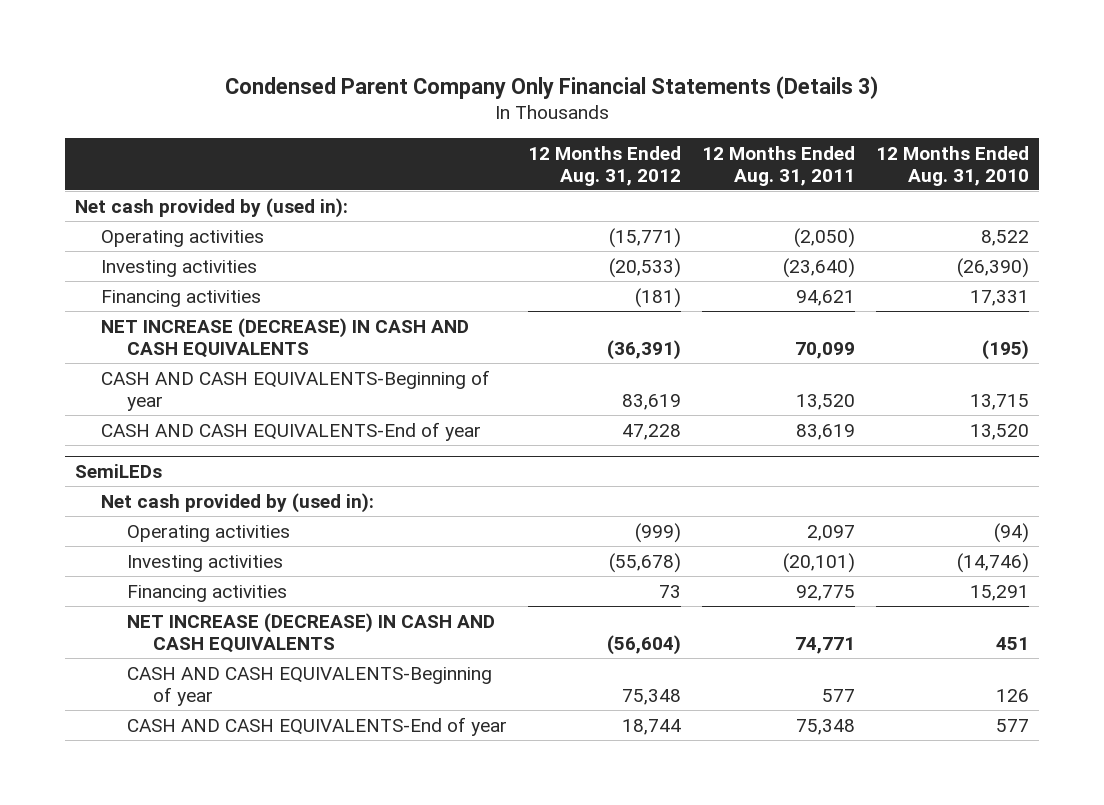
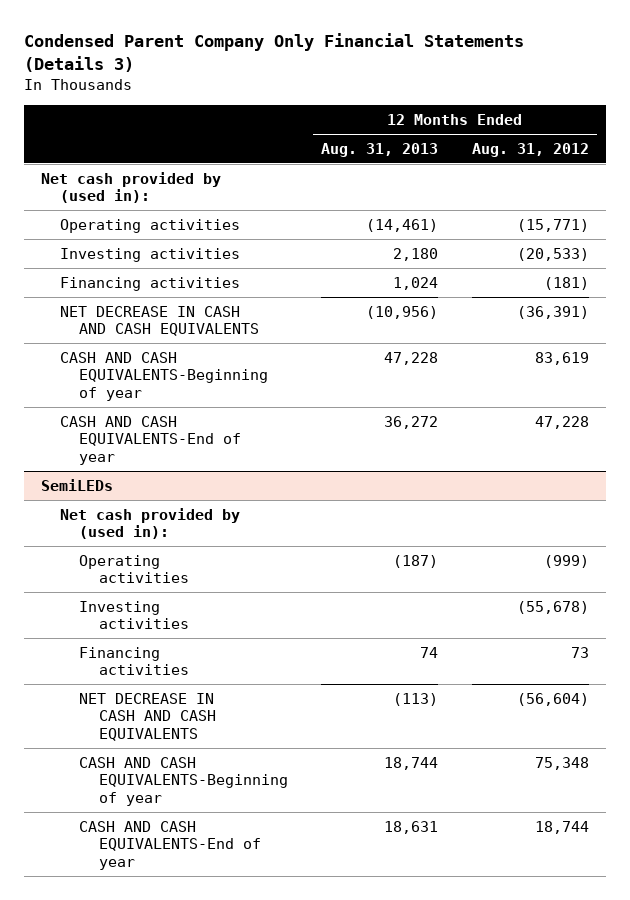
[702,145,856,186] 12 Months Ended Aug. 31, 2011 -> none
[876,145,1030,186] 12 Months Ended Aug. 31, 2010 -> none
none -> [321,142,439,157] Aug. 31, 2013
[101,317,470,358] NET INCREASE (DECREASE) IN CASH AND CASH EQUIVALENTS -> [60,305,260,337] NET DECREASE IN CASH AND CASH EQUIVALENTS
[127,612,496,653] NET INCREASE (DECREASE) IN CASH AND CASH EQUIVALENTS -> [79,692,216,742] NET DECREASE IN CASH AND CASH EQUIVALENTS

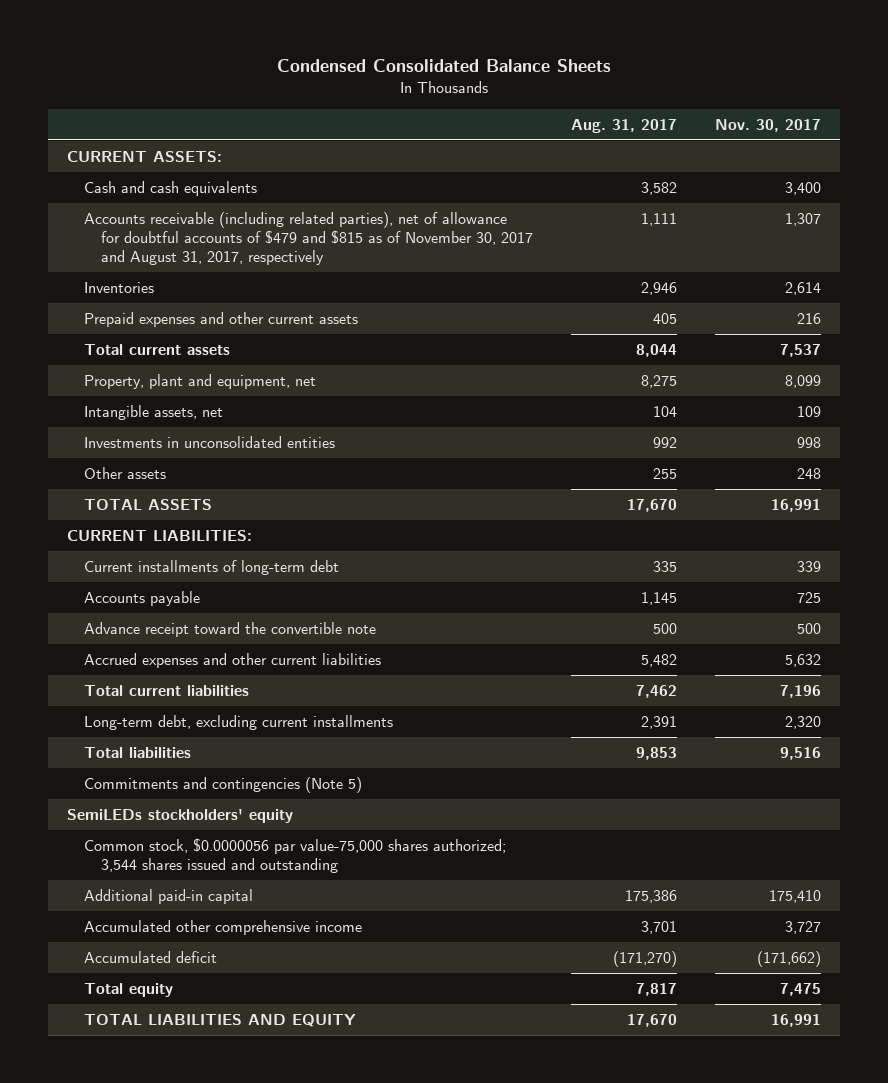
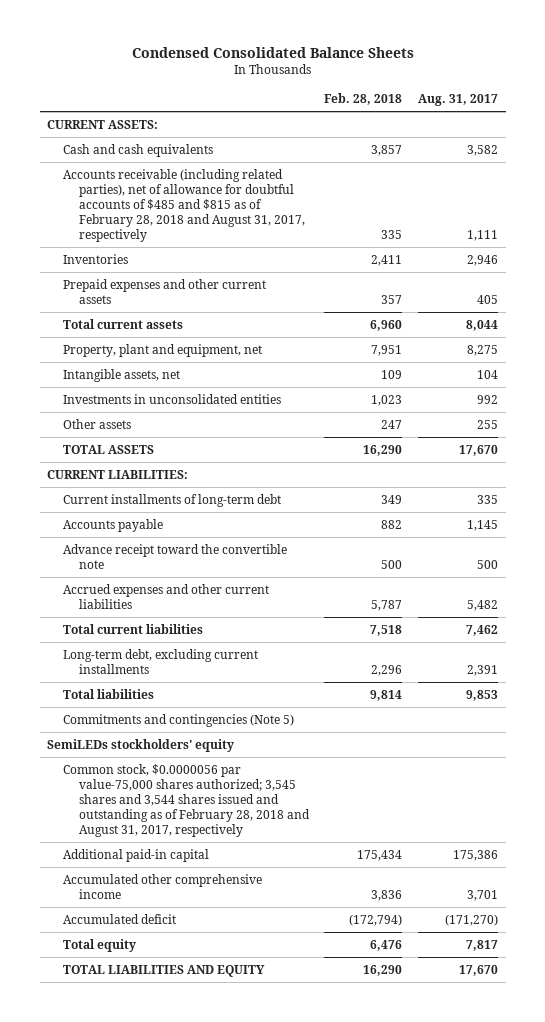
[715,118,822,132] Nov. 30, 2017 -> none
none -> [324,93,403,106] Feb. 28, 2018
[83,211,533,266] Accounts receivable (including related parties), net of allowance for doubtful accounts of $479 and $815 as of November 30, 2017 and August 31, 2017, respectively -> [63,168,305,242] Accounts receivable (including related parties), net of allowance for doubtful accounts of $485 and $815 as of February 28, 2018 and August 31, 2017, respectively
[83,837,506,873] Common stock, $0.0000056 par value-75,000 shares authorized; 3,544 shares issued and outstanding -> [63,763,310,837] Common stock, $0.0000056 par value-75,000 shares authorized; 3,545 shares and 3,544 shares issued and outstanding as of February 28, 2018 and August 31, 2017, respectively

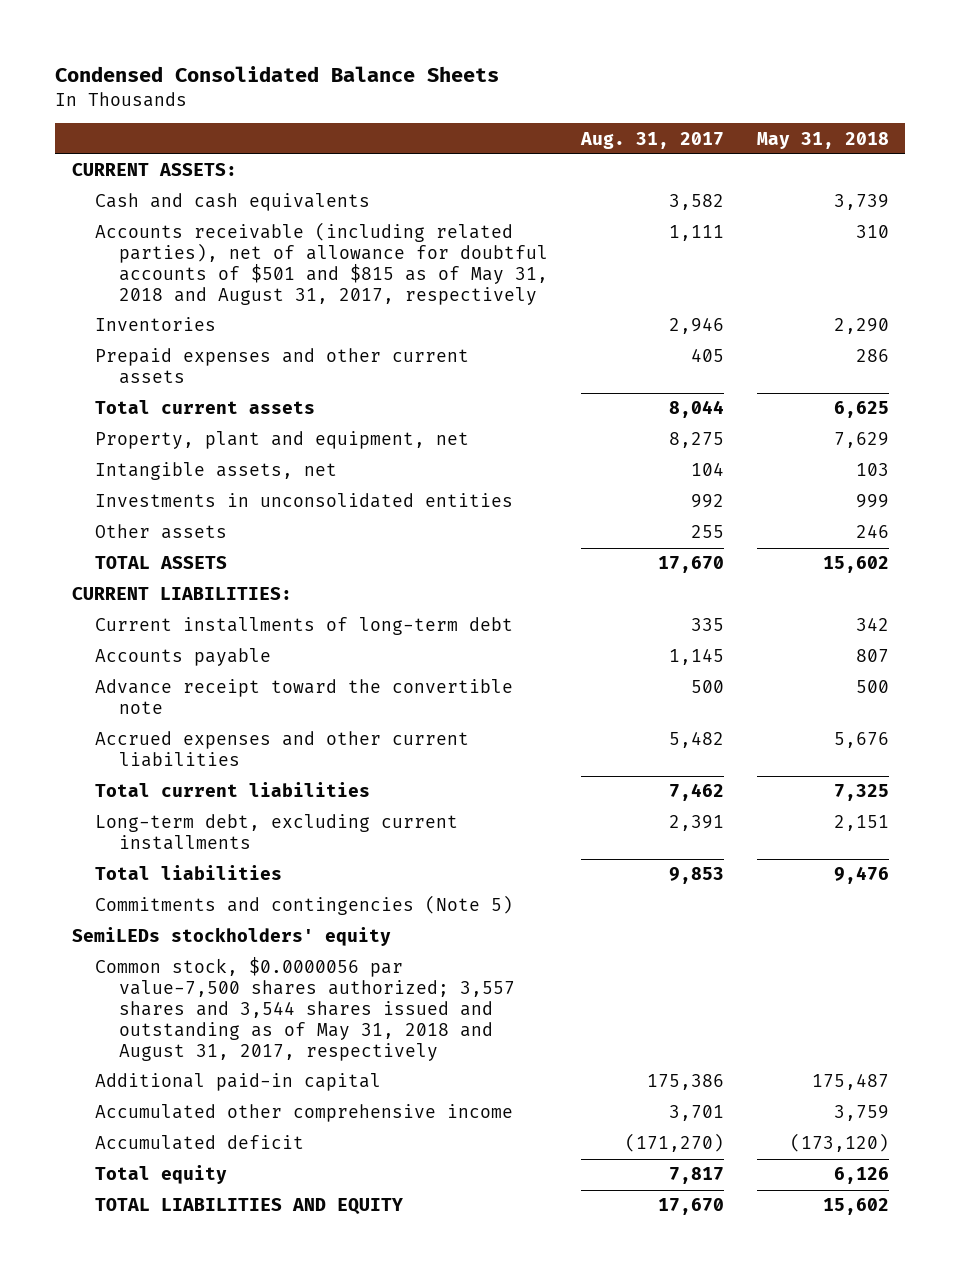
[324,93,403,106] Feb. 28, 2018 -> none
none -> [756,131,889,149] May 31, 2018
[63,168,305,242] Accounts receivable (including related parties), net of allowance for doubtful accounts of $485 and $815 as of February 28, 2018 and August 31, 2017, respectively -> [95,222,548,306] Accounts receivable (including related parties), net of allowance for doubtful accounts of $501 and $815 as of May 31, 2018 and August 31, 2017, respectively
[63,763,310,837] Common stock, $0.0000056 par value-75,000 shares authorized; 3,545 shares and 3,544 shares issued and outstanding as of February 28, 2018 and August 31, 2017, respectively -> [95,957,515,1062] Common stock, $0.0000056 par value-7,500 shares authorized; 3,557 shares and 3,544 shares issued and outstanding as of May 31, 2018 and August 31, 2017, respectively

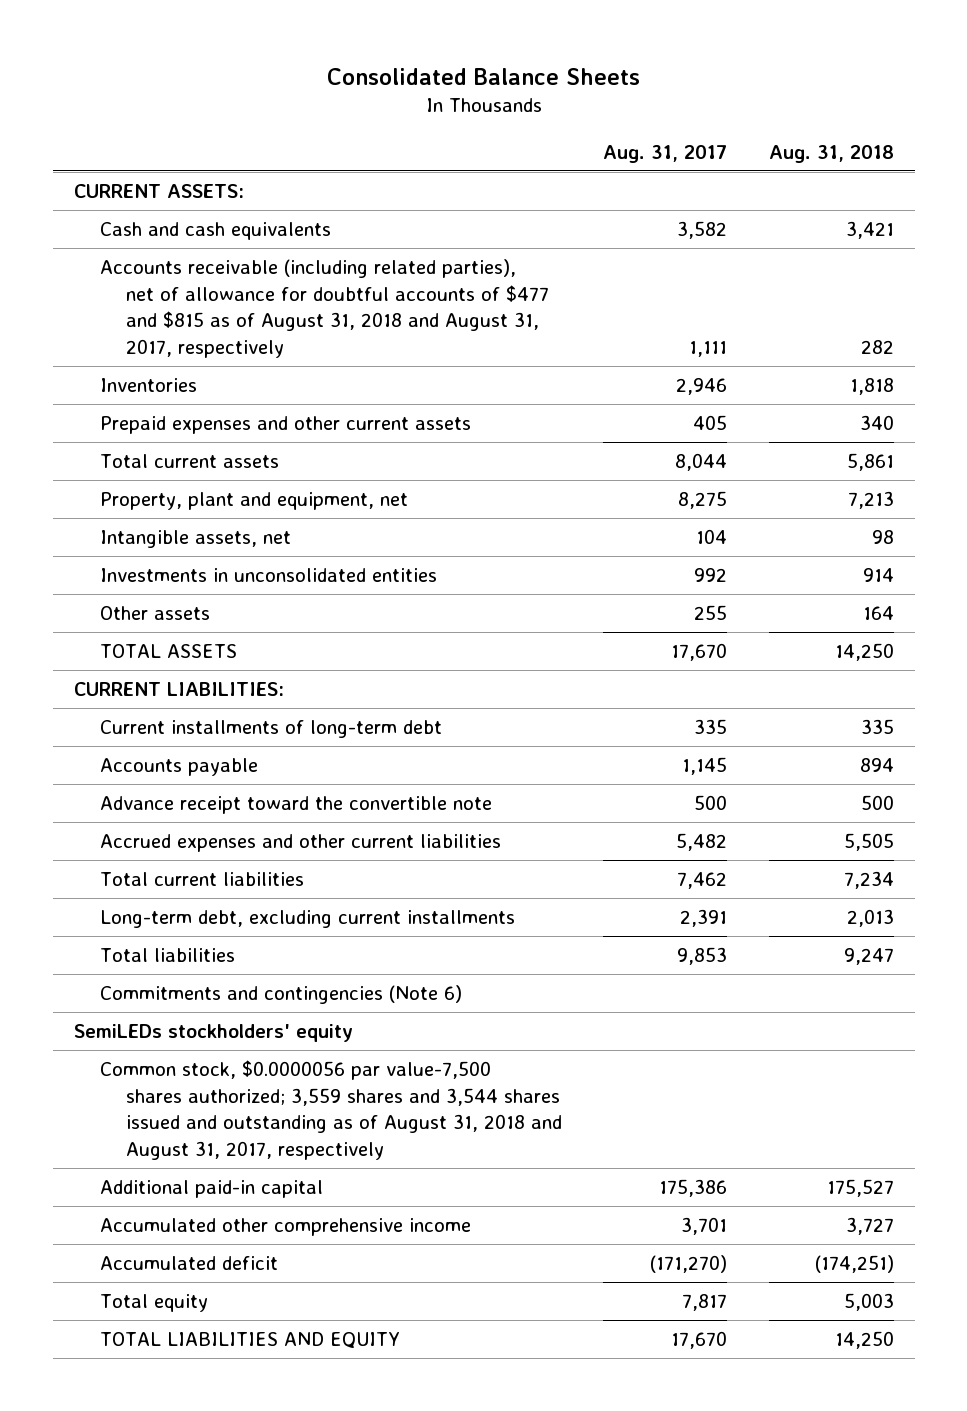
[55,66,500,83] Condensed Consolidated Balance Sheets -> [326,67,640,85] Consolidated Balance Sheets
[756,131,889,149] May 31, 2018 -> none
none -> [768,144,894,163] Aug. 31, 2018
[95,222,548,306] Accounts receivable (including related parties), net of allowance for doubtful accounts of $501 and $815 as of May 31, 2018 and August 31, 2017, respectively -> [99,258,549,358] Accounts receivable (including related parties), net of allowance for doubtful accounts of $477 and $815 as of August 31, 2018 and August 31, 2017, respectively
[95,895,514,916] Commitments and contingencies (Note 5) -> [99,984,462,1004] Commitments and contingencies (Note 6)
[95,957,515,1062] Common stock, $0.0000056 par value-7,500 shares authorized; 3,557 shares and 3,544 shares issued and outstanding as of May 31, 2018 and August 31, 2017, respectively -> [99,1059,562,1160] Common stock, $0.0000056 par value-7,500 shares authorized; 3,559 shares and 3,544 shares issued and outstanding as of August 31, 2018 and August 31, 2017, respectively

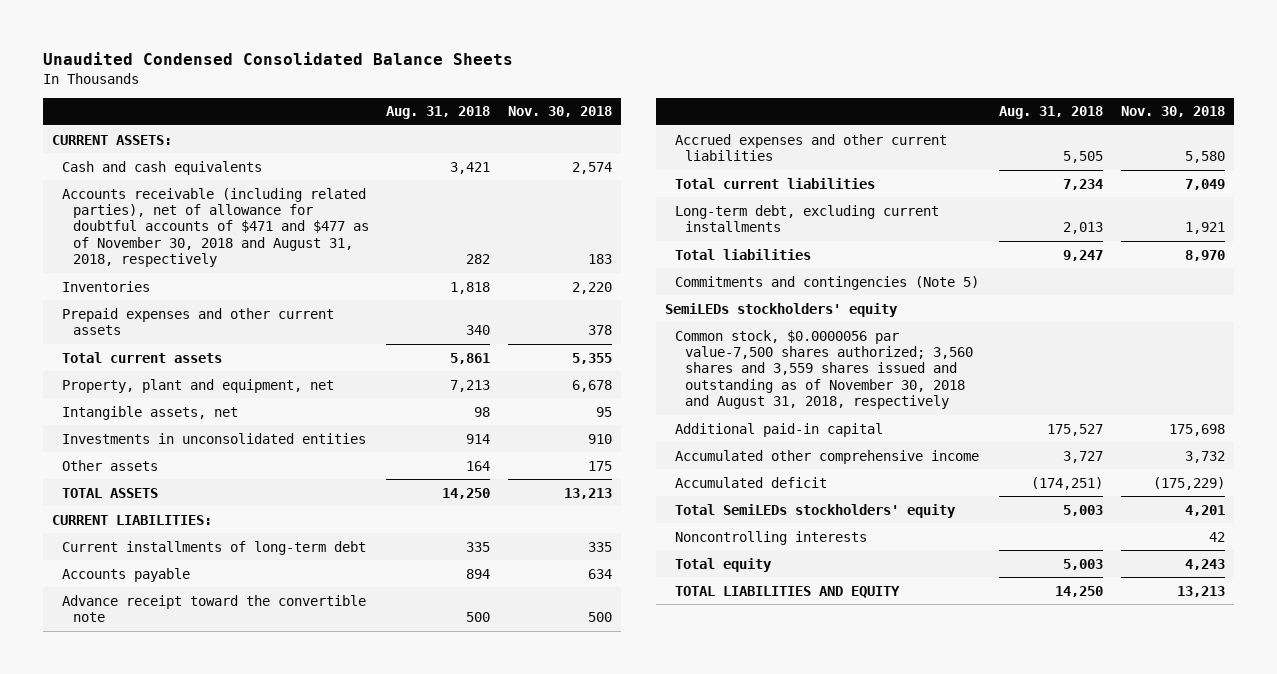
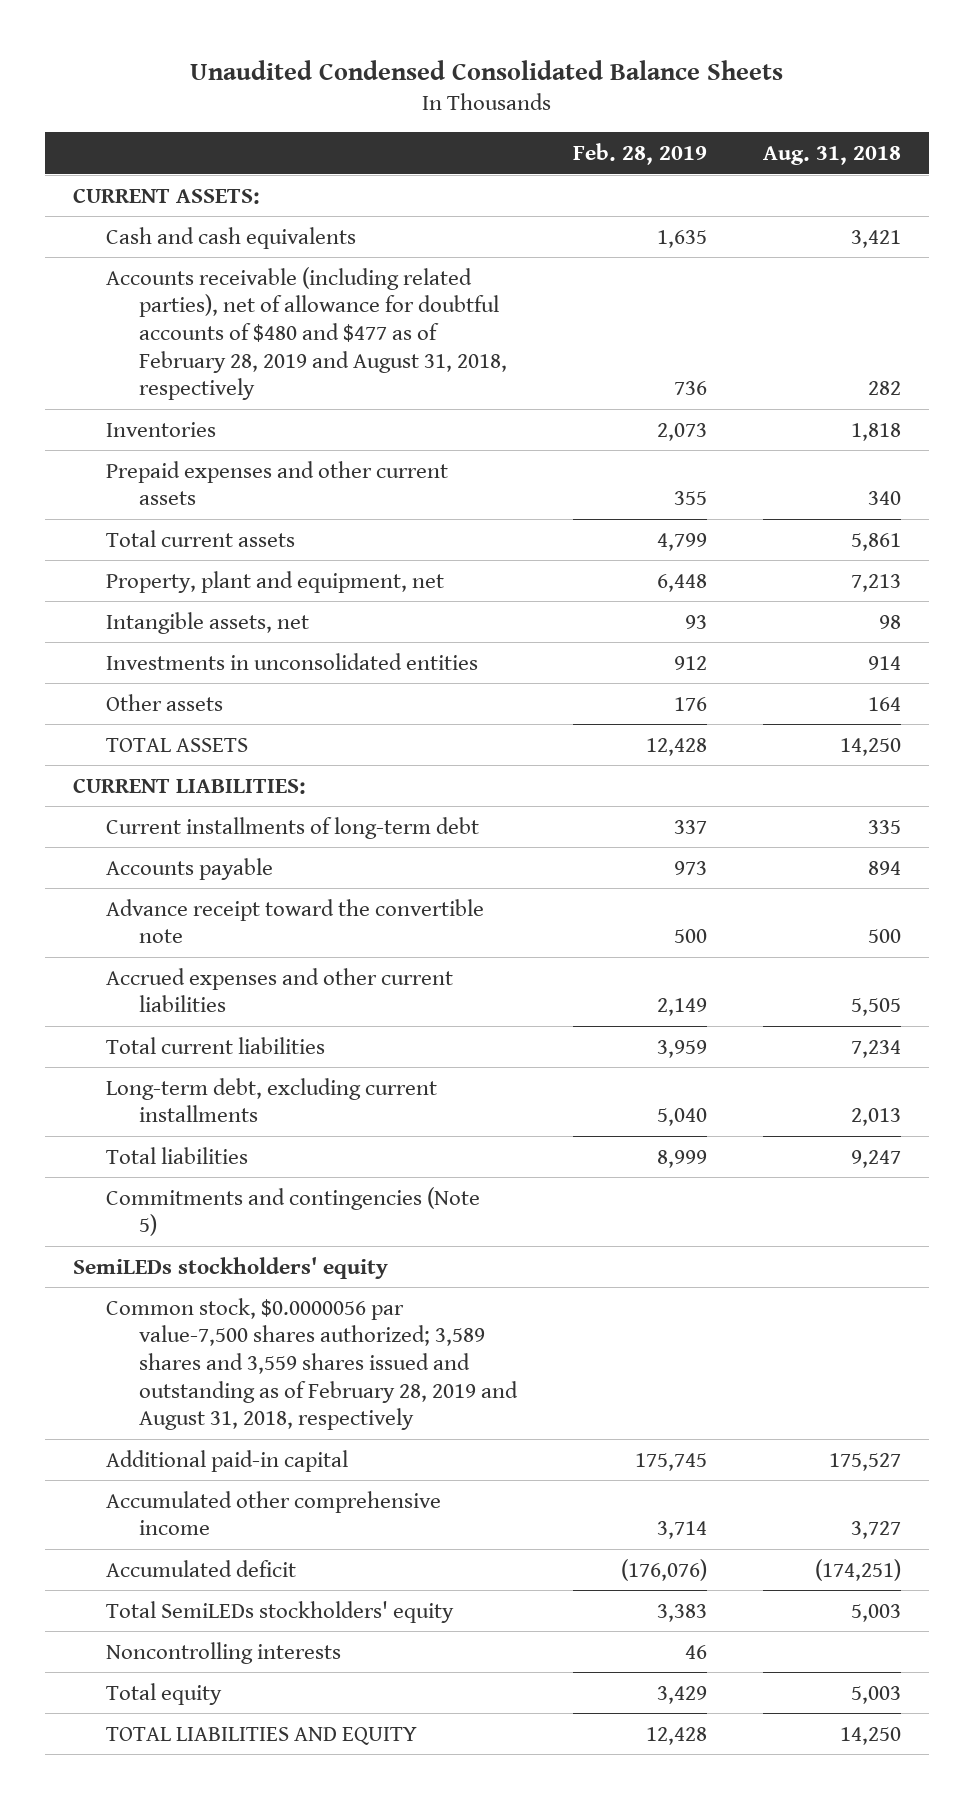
[508,106,613,118] Nov. 30, 2018 -> none
none -> [573,142,708,165] Feb. 28, 2019
[62,187,369,268] Accounts receivable (including related parties), net of allowance for doubtful accounts of $471 and $477 as of November 30, 2018 and August 31, 2018, respectively -> [105,266,508,401] Accounts receivable (including related parties), net of allowance for doubtful accounts of $480 and $477 as of February 28, 2019 and August 31, 2018, respectively
[675,329,974,410] Common stock, $0.0000056 par value-7,500 shares authorized; 3,560 shares and 3,559 shares issued and outstanding as of November 30, 2018 and August 31, 2018, respectively -> [105,1297,519,1431] Common stock, $0.0000056 par value-7,500 shares authorized; 3,589 shares and 3,559 shares issued and outstanding as of February 28, 2019 and August 31, 2018, respectively

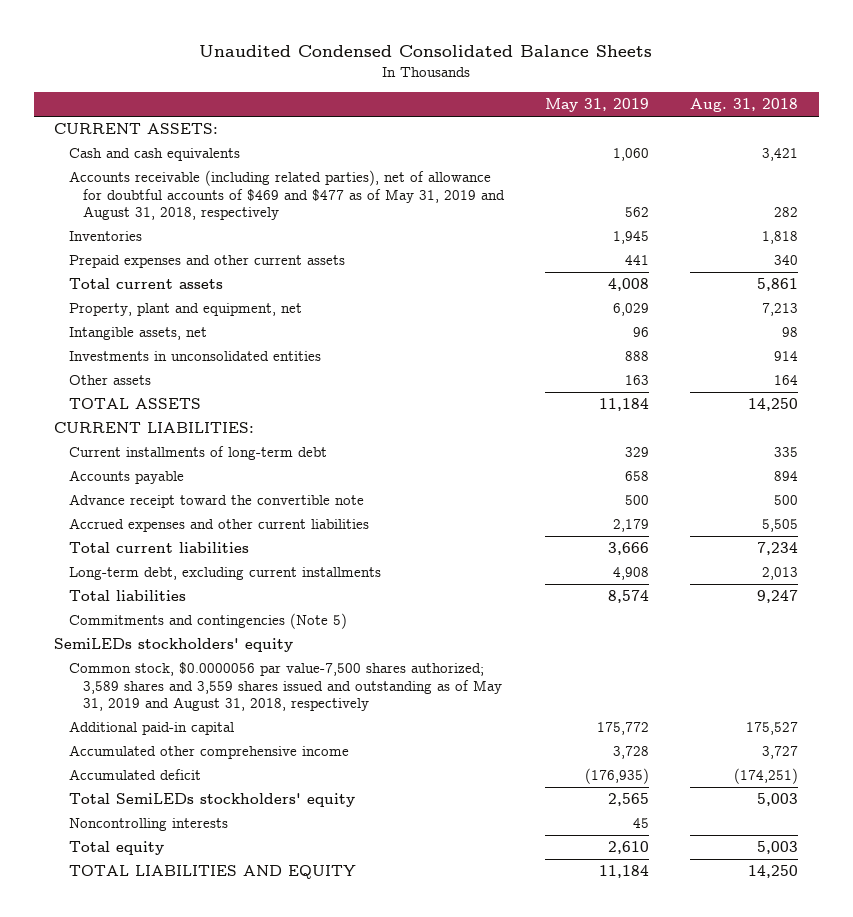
[573,142,708,165] Feb. 28, 2019 -> none
none -> [545,98,650,113] May 31, 2019
[105,266,508,401] Accounts receivable (including related parties), net of allowance for doubtful accounts of $480 and $477 as of February 28, 2019 and August 31, 2018, respectively -> [68,170,506,221] Accounts receivable (including related parties), net of allowance for doubtful accounts of $469 and $477 as of May 31, 2019 and August 31, 2018, respectively
[105,1297,519,1431] Common stock, $0.0000056 par value-7,500 shares authorized; 3,589 shares and 3,559 shares issued and outstanding as of February 28, 2019 and August 31, 2018, respectively -> [68,662,503,712] Common stock, $0.0000056 par value-7,500 shares authorized; 3,589 shares and 3,559 shares issued and outstanding as of May 31, 2019 and August 31, 2018, respectively

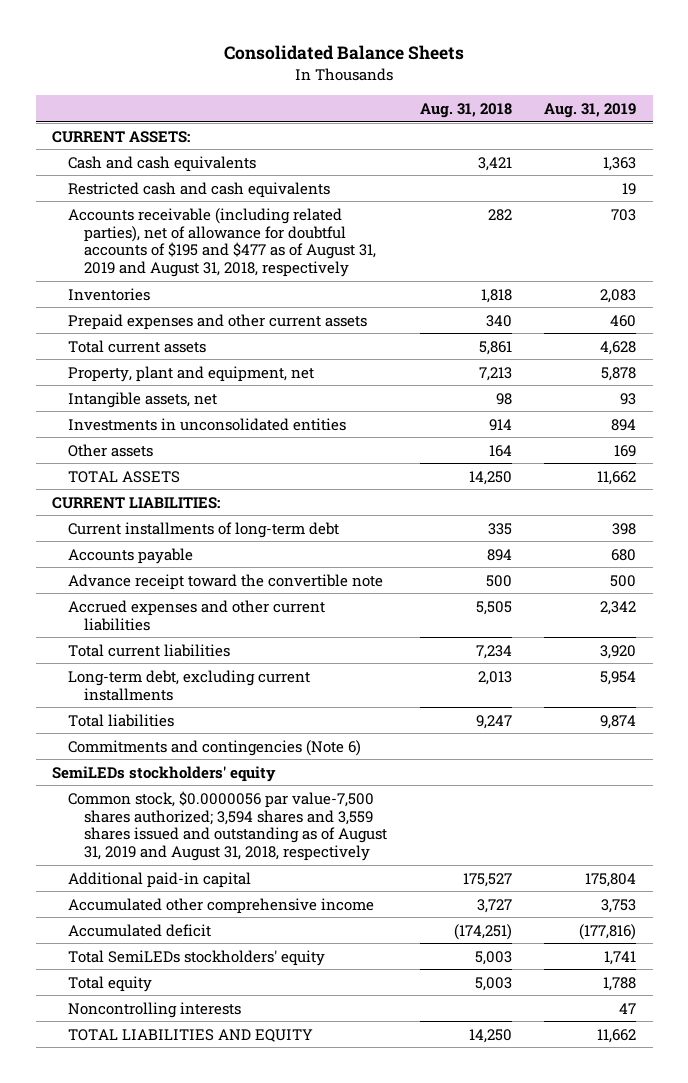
[199,45,653,58] Unaudited Condensed Consolidated Balance Sheets -> [224,45,465,61] Consolidated Balance Sheets
[545,98,650,113] May 31, 2019 -> none
none -> [544,102,637,118] Aug. 31, 2019
none -> [67,181,330,198] Restricted cash and cash equivalents
[68,170,506,221] Accounts receivable (including related parties), net of allowance for doubtful accounts of $469 and $477 as of May 31, 2019 and August 31, 2018, respectively -> [67,207,376,278] Accounts receivable (including related parties), net of allowance for doubtful accounts of $195 and $477 as of August 31, 2019 and August 31, 2018, respectively
[68,613,347,630] Commitments and contingencies (Note 5) -> [67,739,361,756] Commitments and contingencies (Note 6)
[68,662,503,712] Common stock, $0.0000056 par value-7,500 shares authorized; 3,589 shares and 3,559 shares issued and outstanding as of May 31, 2019 and August 31, 2018, respectively -> [67,790,387,862] Common stock, $0.0000056 par value-7,500 shares authorized; 3,594 shares and 3,559 shares issued and outstanding as of August 31, 2019 and August 31, 2018, respectively
[68,818,228,832] Noncontrolling interests -> [67,1001,241,1018] Noncontrolling interests

